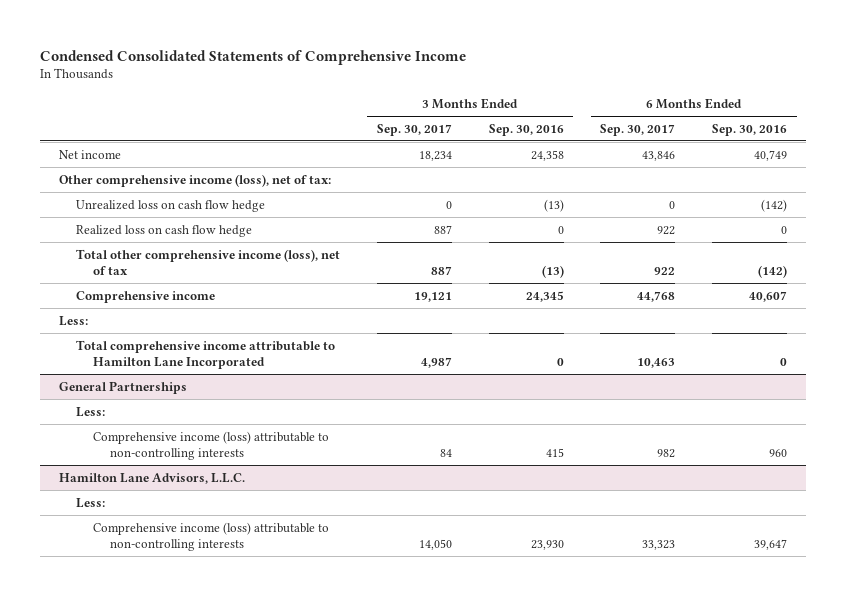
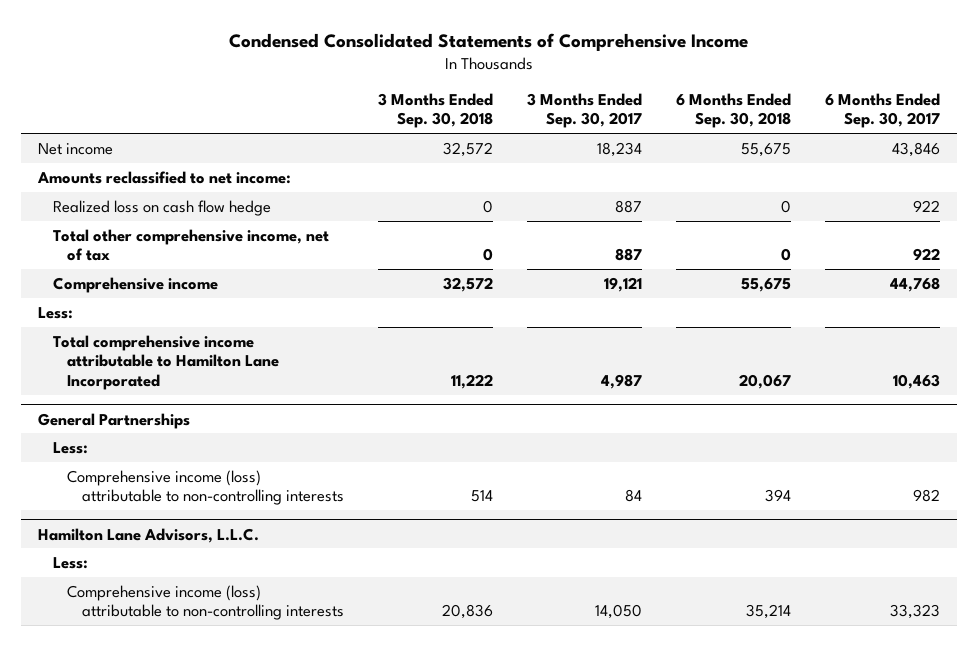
[488,123,564,136] Sep. 30, 2016 -> none
[712,123,788,136] Sep. 30, 2016 -> none
none -> [378,92,494,129] 3 Months Ended Sep. 30, 2018
none -> [675,92,791,129] 6 Months Ended Sep. 30, 2018
[75,199,265,212] Unrealized loss on cash flow hedge -> none
[58,173,331,187] Other comprehensive income (loss), net of tax: -> [36,170,291,184] Amounts reclassified to net income:
[75,248,340,275] Total other comprehensive income (loss), net of tax -> [52,228,329,262] Total other comprehensive income, net of tax

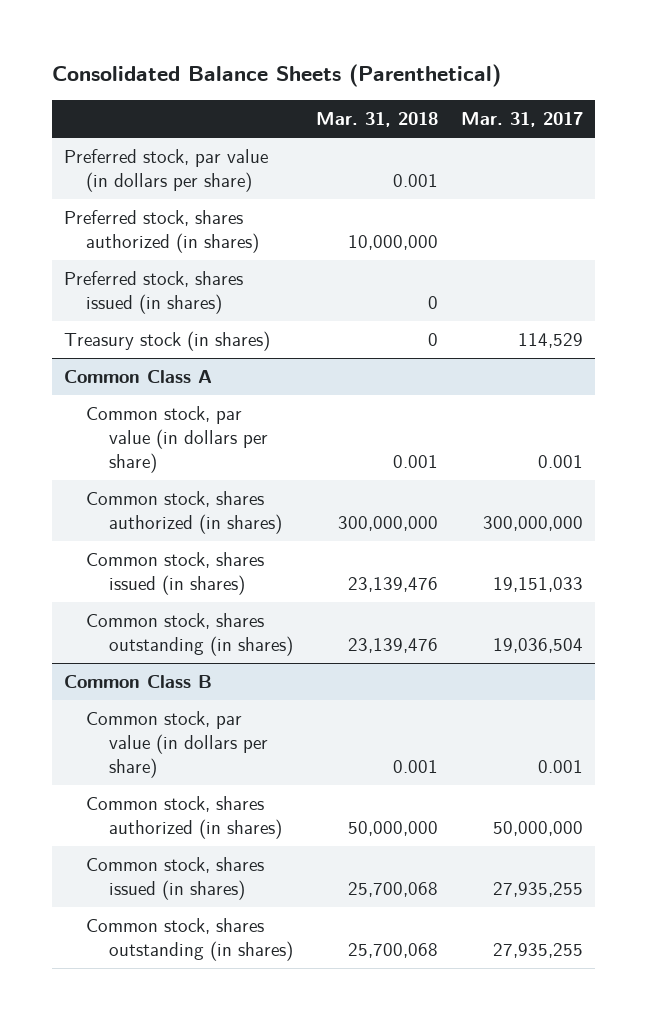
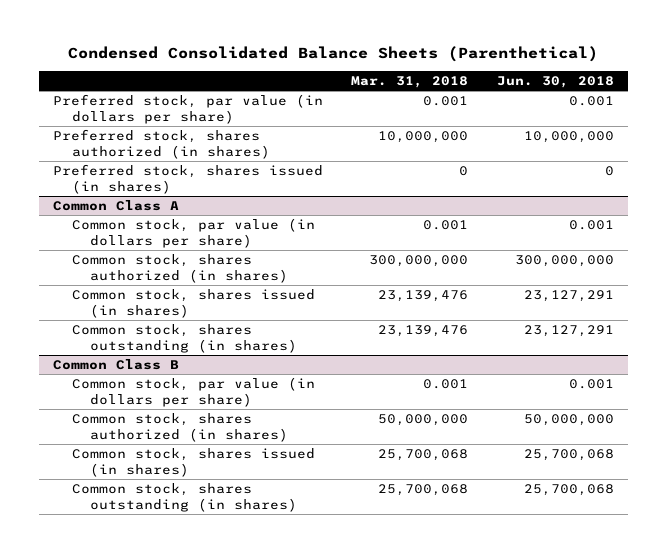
[52,64,502,88] Consolidated Balance Sheets (Parenthetical) -> [68,46,599,63] Condensed Consolidated Balance Sheets (Parenthetical)
[461,112,584,128] Mar. 31, 2017 -> none
none -> [496,75,614,88] Jun. 30, 2018
[63,331,270,352] Treasury stock (in shares) -> none

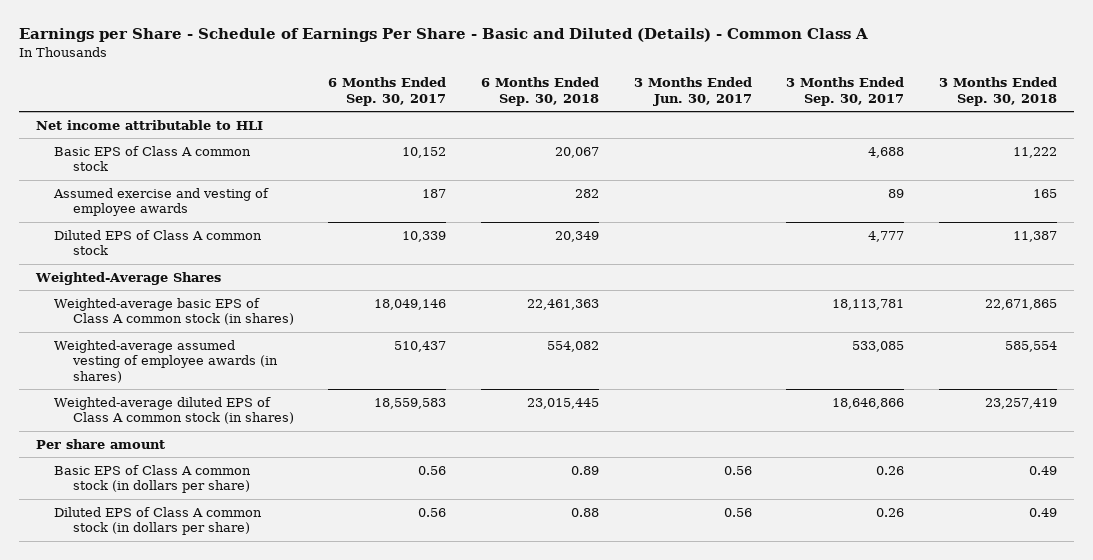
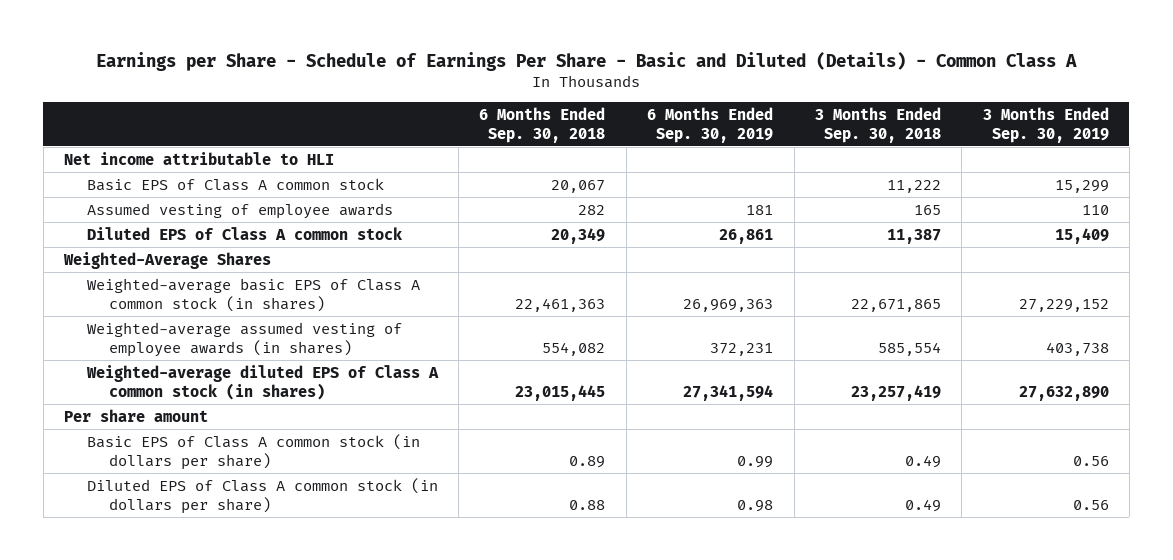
[328,77,447,106] 6 Months Ended Sep. 30, 2017 -> none
[633,77,752,106] 3 Months Ended Jun. 30, 2017 -> none
[786,77,905,106] 3 Months Ended Sep. 30, 2017 -> none
none -> [647,106,774,143] 6 Months Ended Sep. 30, 2019
none -> [982,106,1109,143] 3 Months Ended Sep. 30, 2019
[53,187,270,217] Assumed exercise and vesting of employee awards -> [86,202,393,219] Assumed vesting of employee awards

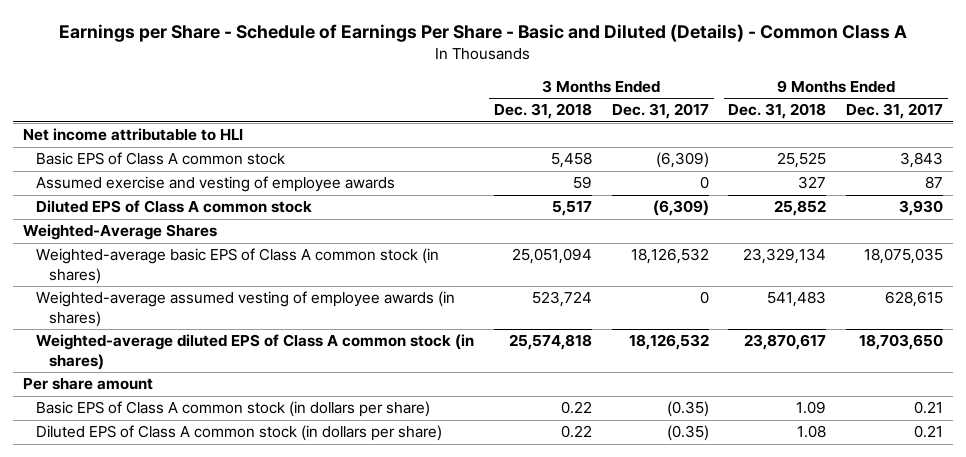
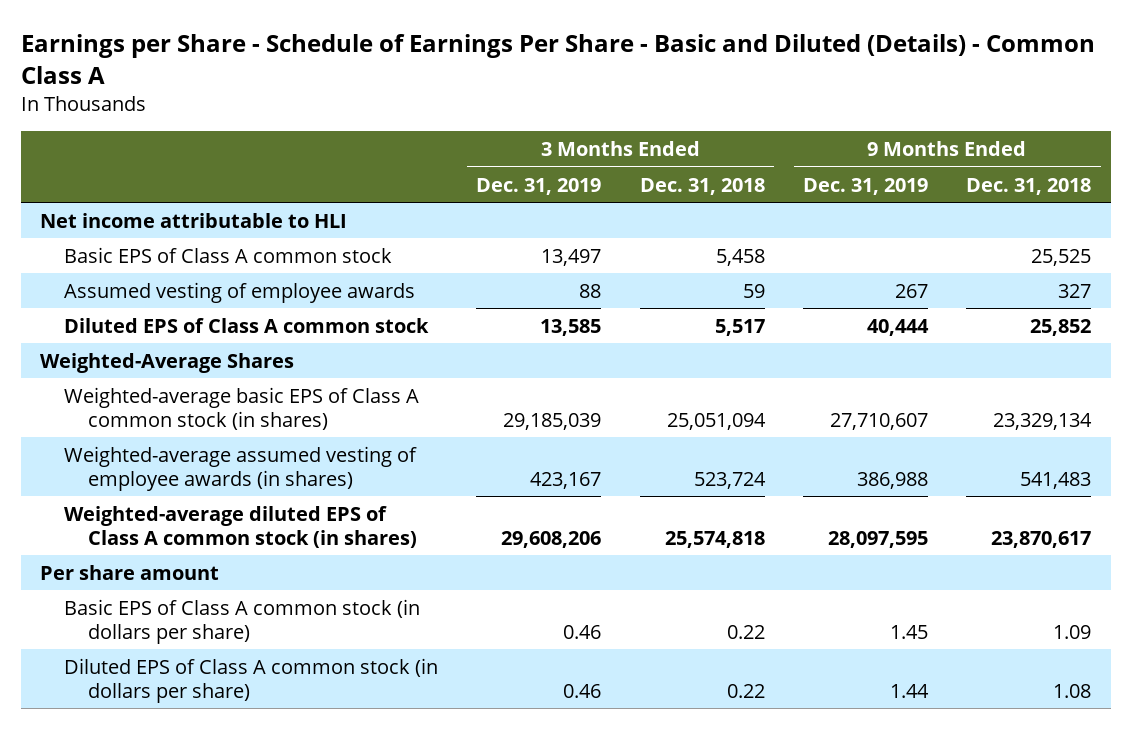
[611,103,709,120] Dec. 31, 2017 -> none
[846,103,944,120] Dec. 31, 2017 -> none
none -> [476,177,602,195] Dec. 31, 2019
none -> [803,177,929,195] Dec. 31, 2019
[36,176,396,193] Assumed exercise and vesting of employee awards -> [64,281,416,303] Assumed vesting of employee awards

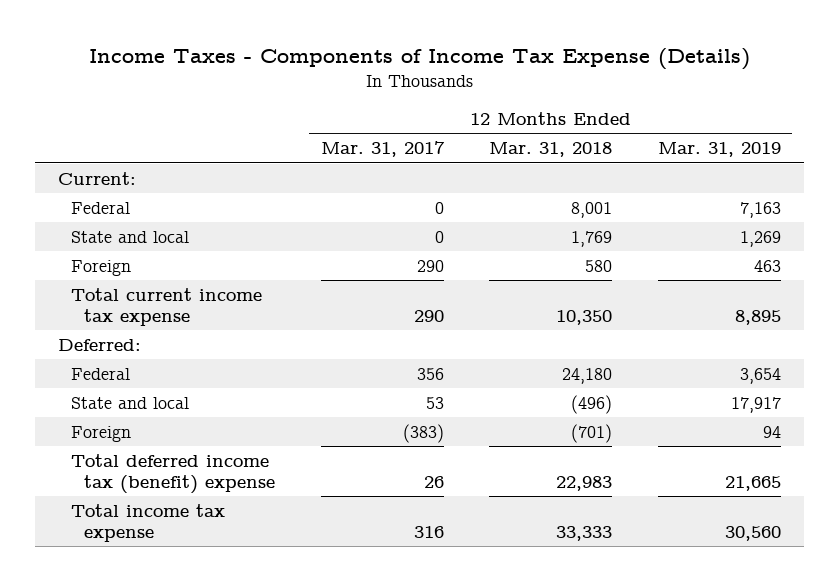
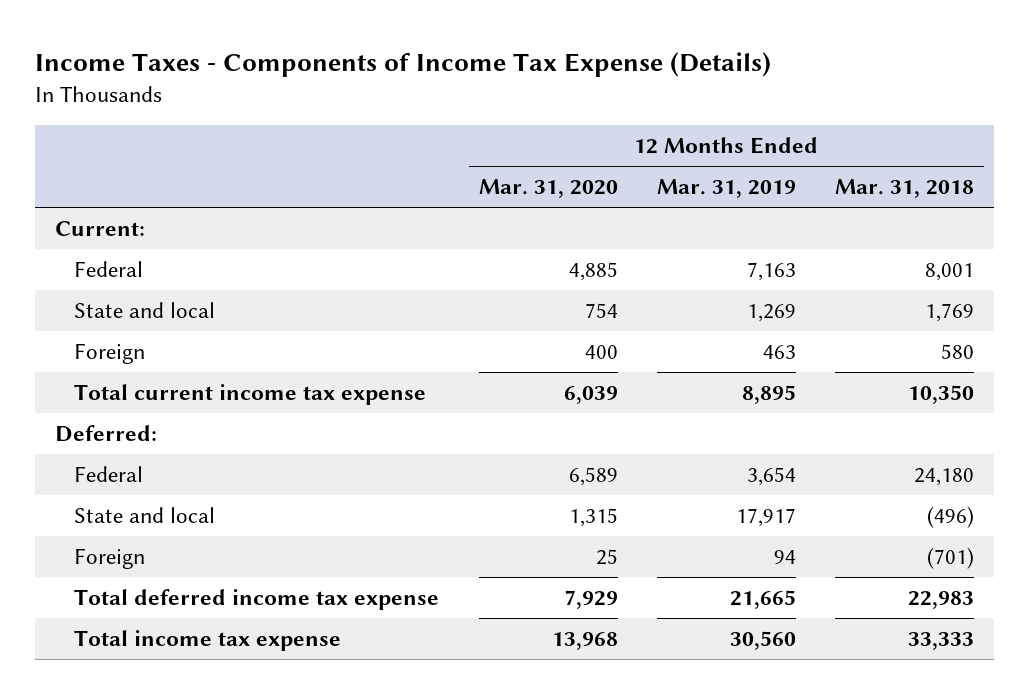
[320,141,445,158] Mar. 31, 2017 -> none
none -> [478,179,618,199] Mar. 31, 2020
[71,453,275,494] Total deferred income tax (benefit) expense -> [74,588,440,610] Total deferred income tax expense

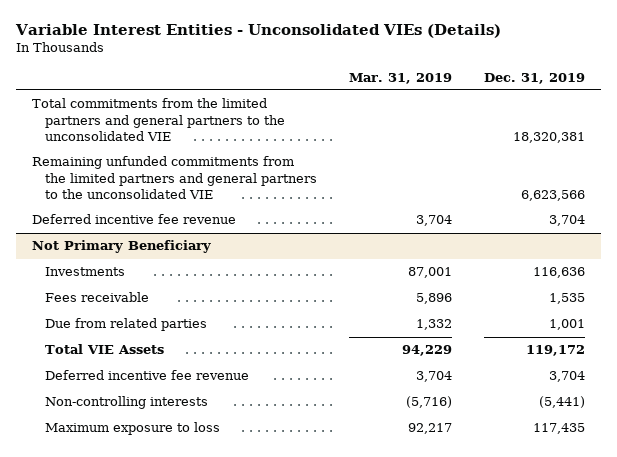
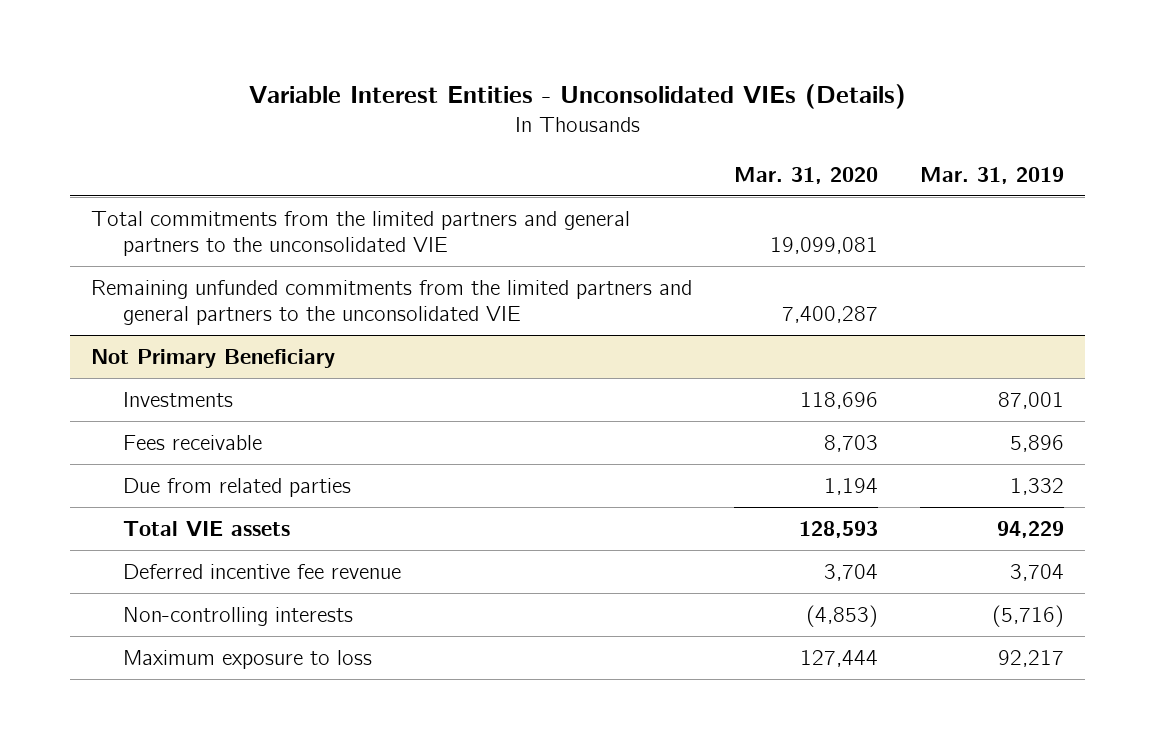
[483,72,585,84] Dec. 31, 2019 -> none
none -> [734,166,879,184] Mar. 31, 2020
[31,214,236,225] Deferred incentive fee revenue -> none
[44,344,164,355] Total VIE Assets -> [123,520,291,536] Total VIE assets

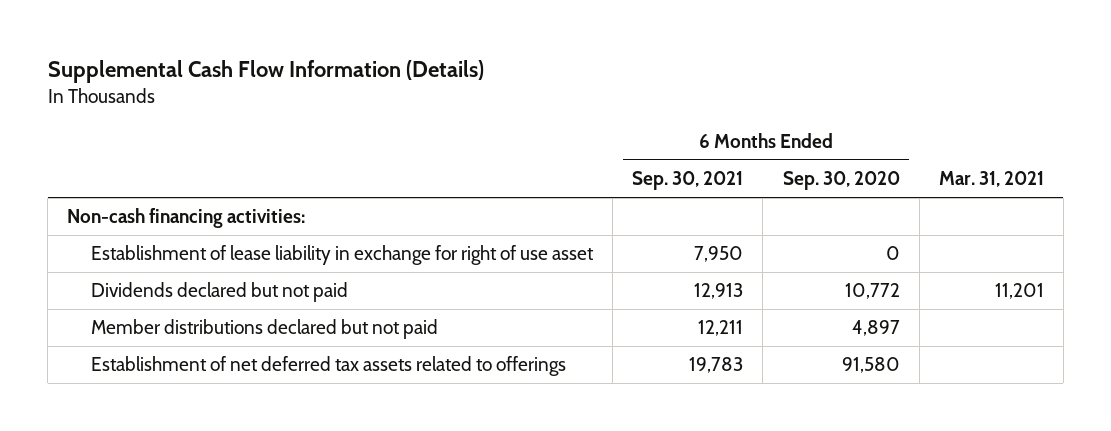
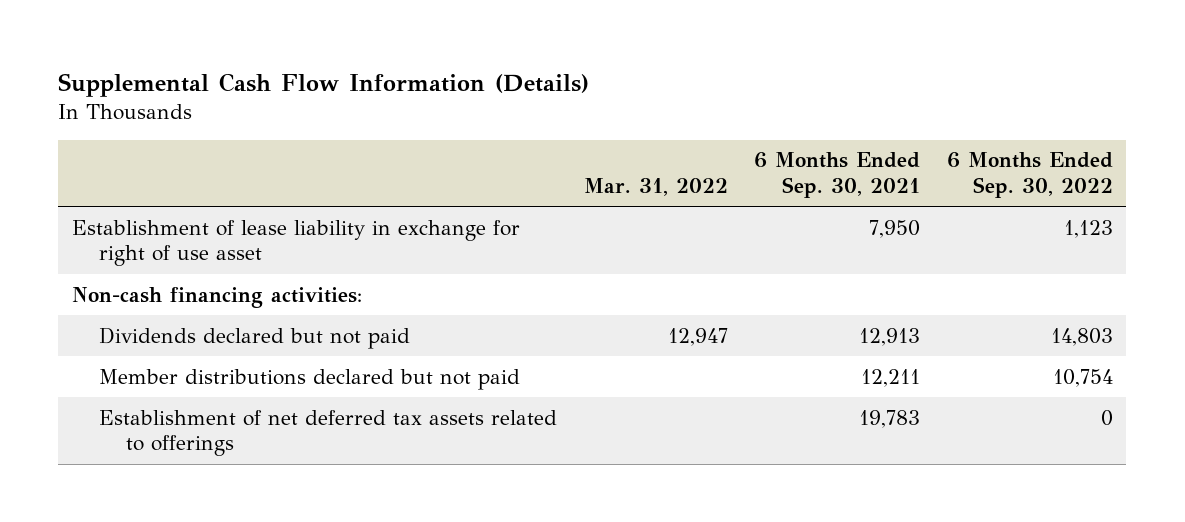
[782,171,900,191] Sep. 30, 2020 -> none
[938,171,1044,188] Mar. 31, 2021 -> none
none -> [583,177,728,196] Mar. 31, 2022
none -> [947,152,1114,198] 6 Months Ended Sep. 30, 2022
[67,208,306,229] Non-cash financing activities: -> [71,286,362,308] Non-cash financing activities:

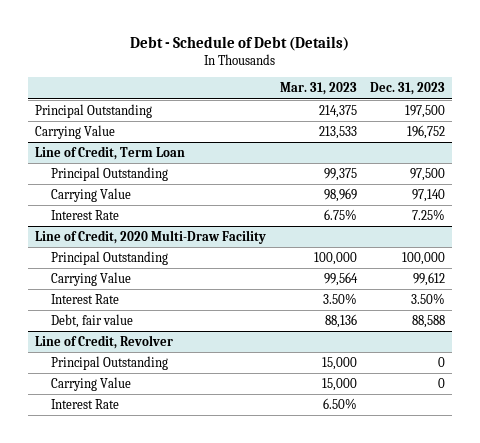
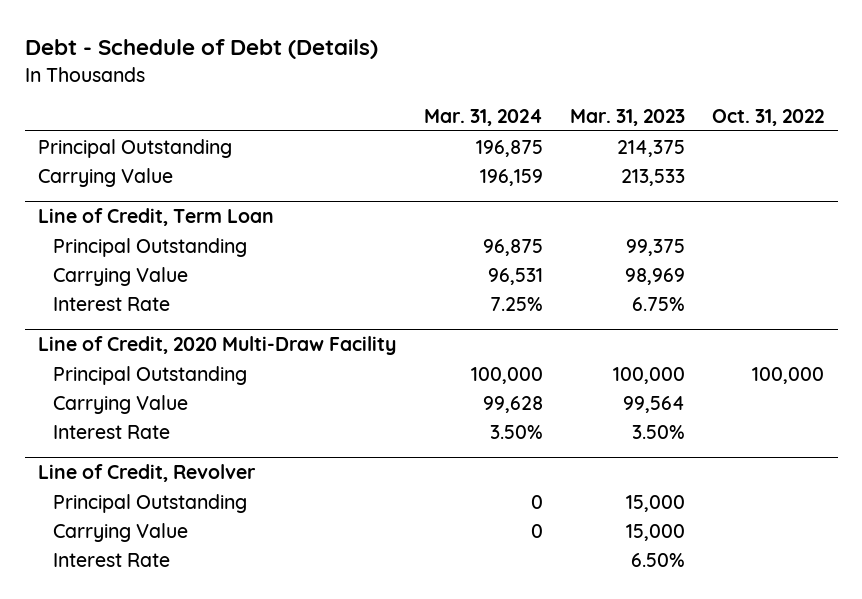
[370,82,446,96] Dec. 31, 2023 -> none
none -> [423,109,543,127] Mar. 31, 2024
none -> [712,109,825,127] Oct. 31, 2022
[51,313,134,328] Debt, fair value -> none

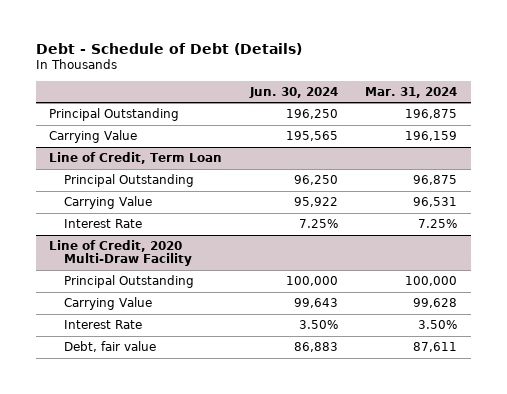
[569,109,685,127] Mar. 31, 2023 -> none
[712,109,825,127] Oct. 31, 2022 -> none
none -> [248,86,338,98] Jun. 30, 2024
[38,464,257,483] Line of Credit, Revolver -> none
[53,493,248,513] Principal Outstanding -> none
[53,522,189,542] Carrying Value -> none
[53,552,171,567] Interest Rate -> none
none -> [64,341,157,353] Debt, fair value

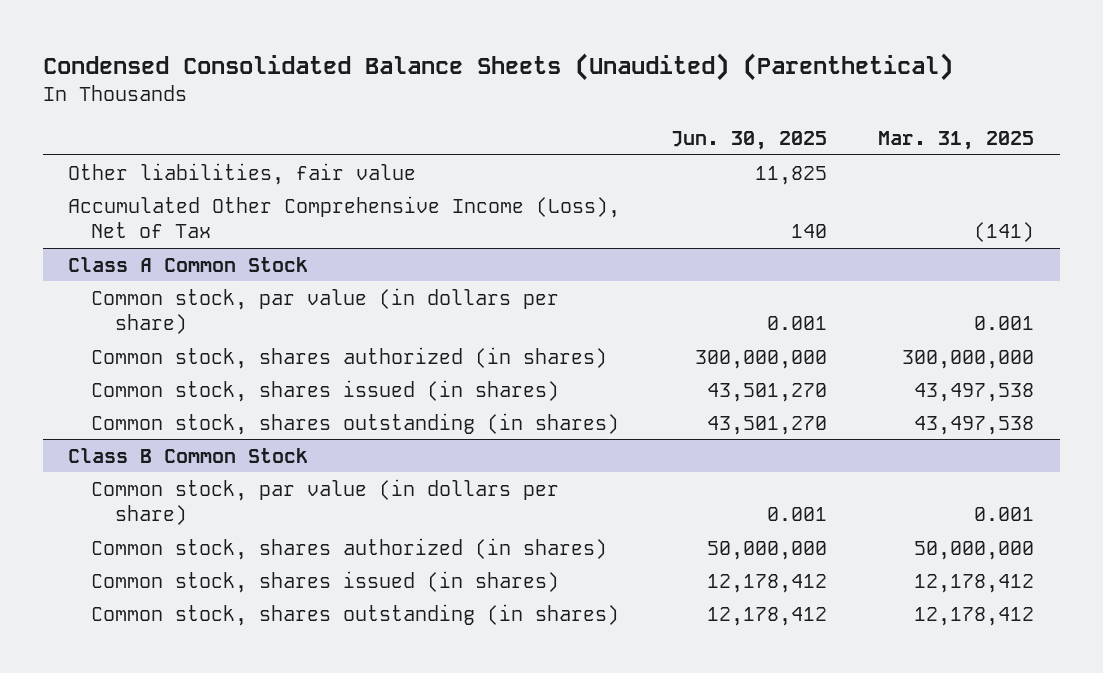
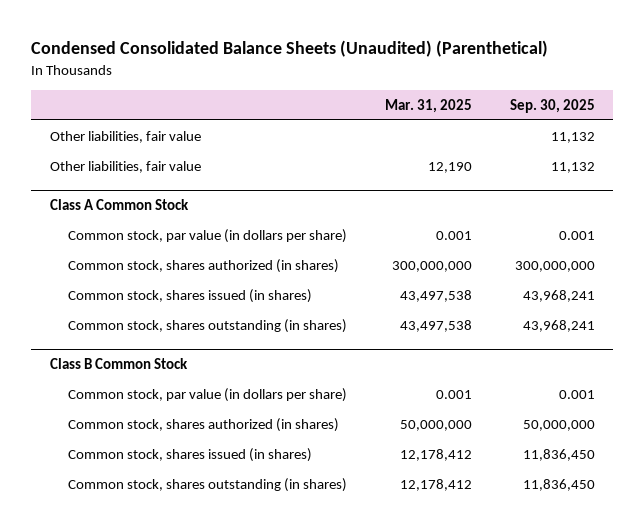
[671,131,828,151] Jun. 30, 2025 -> none
none -> [509,98,595,113] Sep. 30, 2025
[68,195,621,239] Accumulated Other Comprehensive Income (Loss), Net of Tax -> none
none -> [49,160,201,173] Other liabilities, fair value

